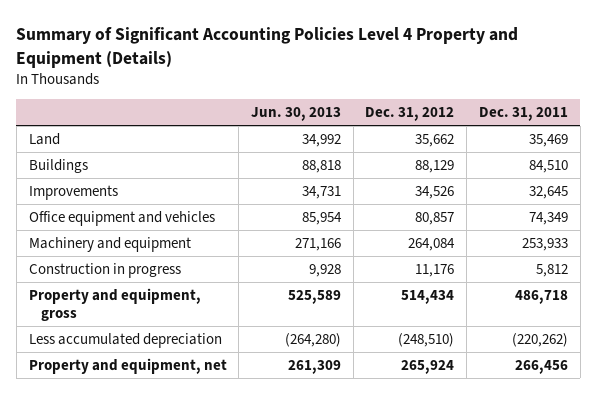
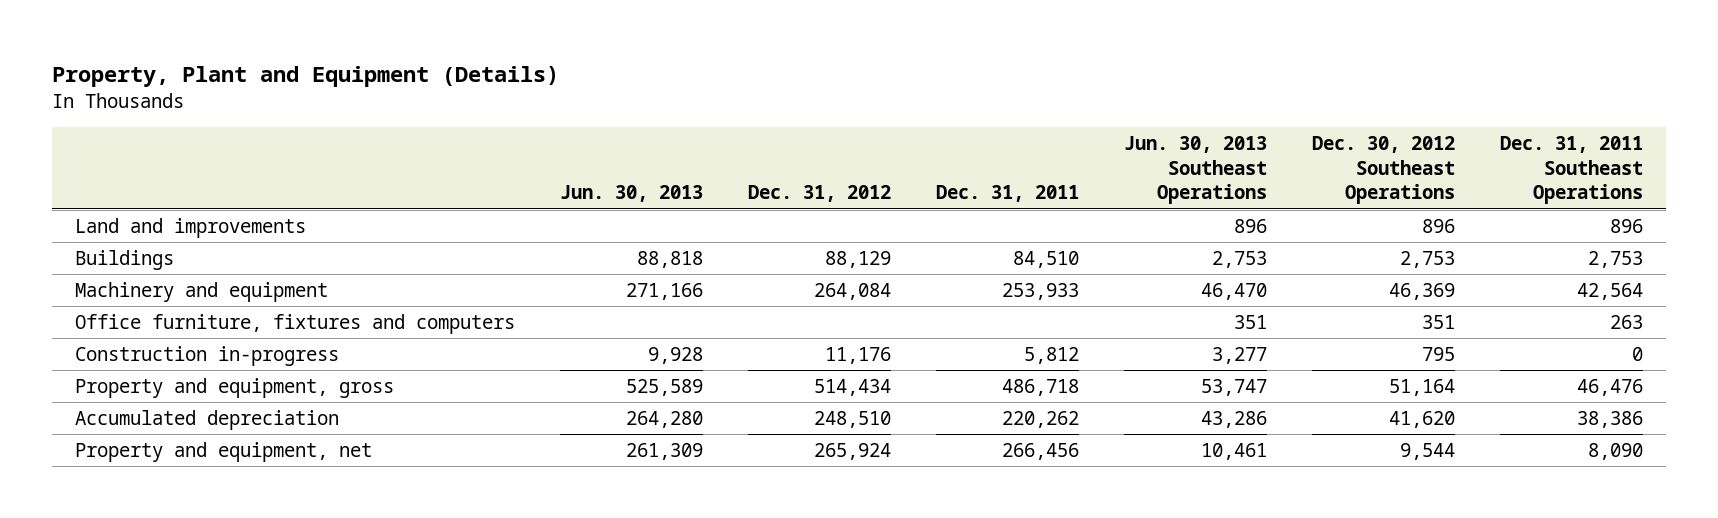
[16,26,519,68] Summary of Significant Accounting Policies Level 4 Property and Equipment (Details) -> [52,66,560,88] Property, Plant and Equipment (Details)
none -> [1124,136,1268,205] Jun. 30, 2013 Southeast Operations
none -> [1312,136,1456,205] Dec. 30, 2012 Southeast Operations
none -> [1500,136,1644,205] Dec. 31, 2011 Southeast Operations
[28,132,60,145] Land -> none
none -> [74,218,306,239] Land and improvements
[28,184,118,200] Improvements -> none
[28,210,215,226] Office equipment and vehicles -> none
none -> [74,314,515,335] Office furniture, fixtures and computers
[28,262,181,278] Construction in progress -> [74,346,339,367] Construction in-progress
[28,332,222,348] Less accumulated depreciation -> [74,410,339,431] Accumulated depreciation
[285,332,342,347] (264,280) -> [625,411,703,429] 264,280
[398,332,455,347] (248,510) -> [814,411,892,429] 248,510
[511,332,568,347] (220,262) -> [1002,411,1080,429] 220,262

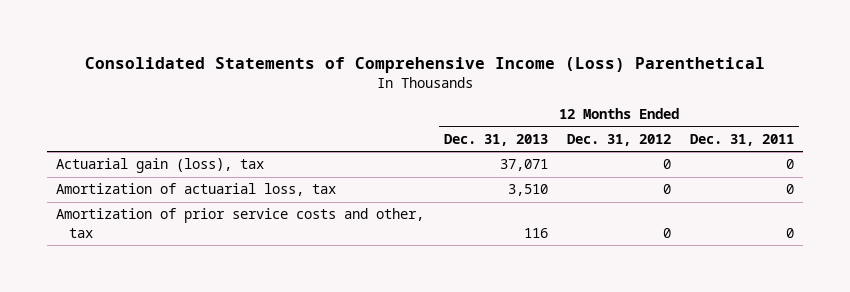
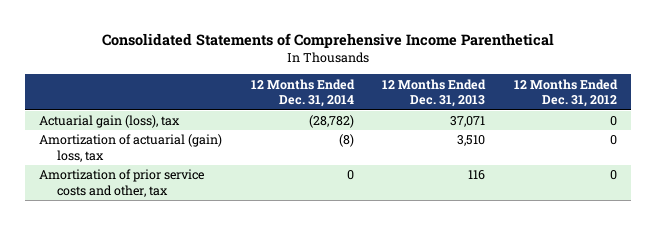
[85,56,766,73] Consolidated Statements of Comprehensive Income (Loss) Parenthetical -> [102,32,555,48] Consolidated Statements of Comprehensive Income Parenthetical
[689,134,794,147] Dec. 31, 2011 -> none
none -> [250,78,355,108] 12 Months Ended Dec. 31, 2014
[56,183,337,197] Amortization of actuarial loss, tax -> [39,134,223,162] Amortization of actuarial (gain) loss, tax

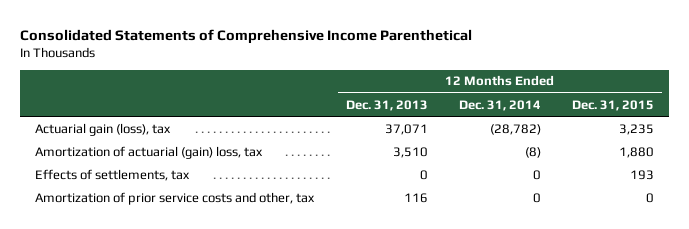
[513,78,618,108] 12 Months Ended Dec. 31, 2012 -> none
none -> [571,99,654,111] Dec. 31, 2015
none -> [35,168,191,181] Effects of settlements, tax

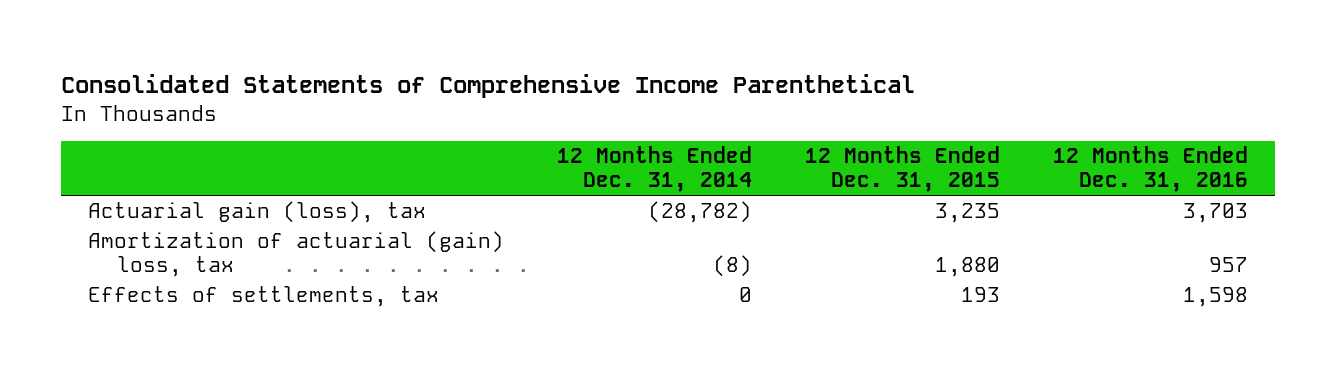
[345,99,428,111] Dec. 31, 2013 -> none
none -> [1053,146,1249,193] 12 Months Ended Dec. 31, 2016
[35,191,316,205] Amortization of prior service costs and other, tax -> none

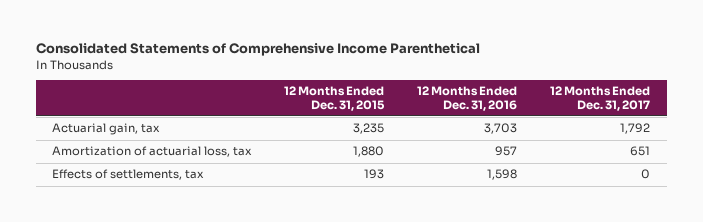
[556,146,752,193] 12 Months Ended Dec. 31, 2014 -> none
none -> [550,86,651,111] 12 Months Ended Dec. 31, 2017
[87,201,426,224] Actuarial gain (loss), tax -> [52,123,161,136] Actuarial gain, tax
[87,231,504,278] Amortization of actuarial (gain) loss, tax -> [52,146,253,158] Amortization of actuarial loss, tax

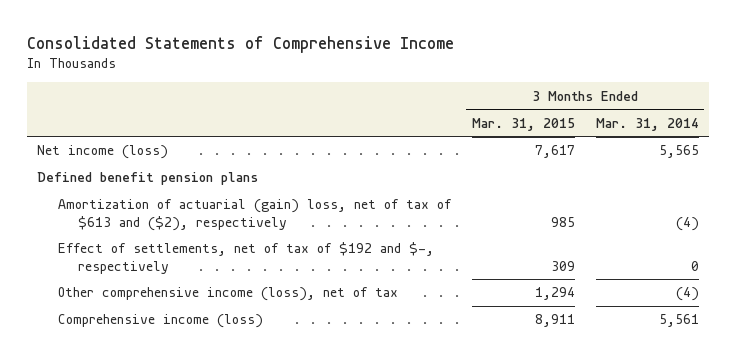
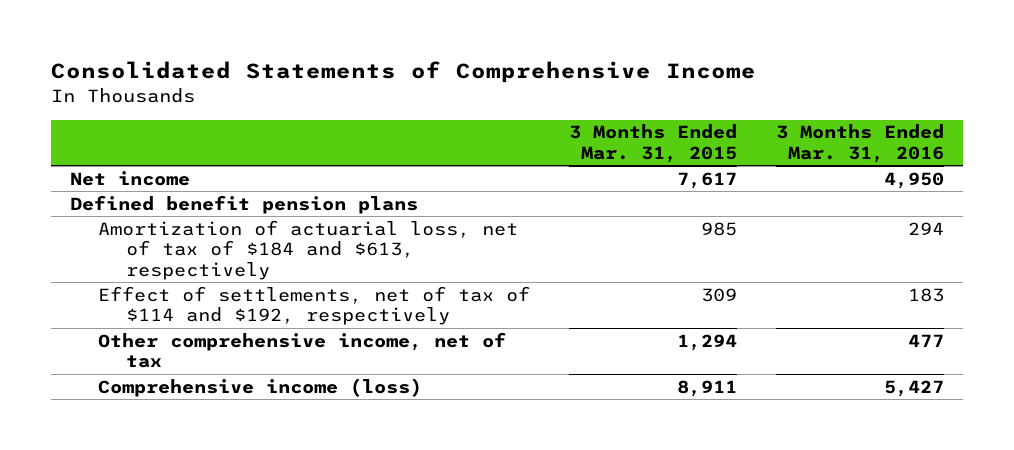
[595,117,699,131] Mar. 31, 2014 -> none
none -> [775,124,944,164] 3 Months Ended Mar. 31, 2016
[37,145,169,160] Net income (loss) -> [69,170,190,186] Net income
[57,199,452,231] Amortization of actuarial (gain) loss, net of tax of $613 and ($2), respectively -> [97,219,518,281] Amortization of actuarial loss, net of tax of $184 and $613, respectively
[57,242,434,274] Effect of settlements, net of tax of $192 and $-, respectively -> [97,285,530,326] Effect of settlements, net of tax of $114 and $192, respectively
[57,287,398,302] Other comprehensive income (loss), net of tax -> [97,331,506,369] Other comprehensive income, net of tax

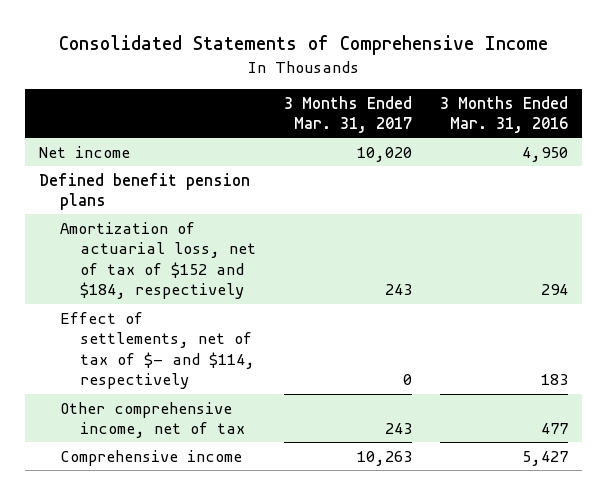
[568,124,737,164] 3 Months Ended Mar. 31, 2015 -> none
none -> [284,95,413,134] 3 Months Ended Mar. 31, 2017
[97,219,518,281] Amortization of actuarial loss, net of tax of $184 and $613, respectively -> [59,221,257,300] Amortization of actuarial loss, net of tax of $152 and $184, respectively
[97,285,530,326] Effect of settlements, net of tax of $114 and $192, respectively -> [59,311,256,390] Effect of settlements, net of tax of $- and $114, respectively
[97,377,422,397] Comprehensive income (loss) -> [59,449,242,466] Comprehensive income

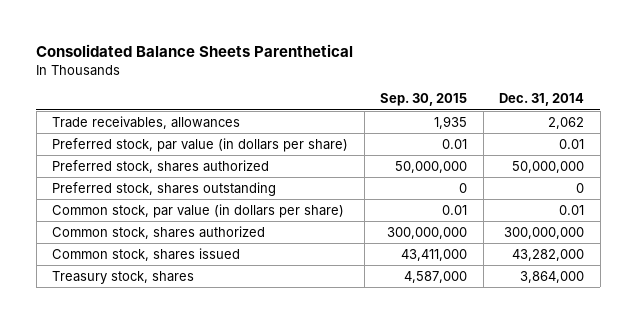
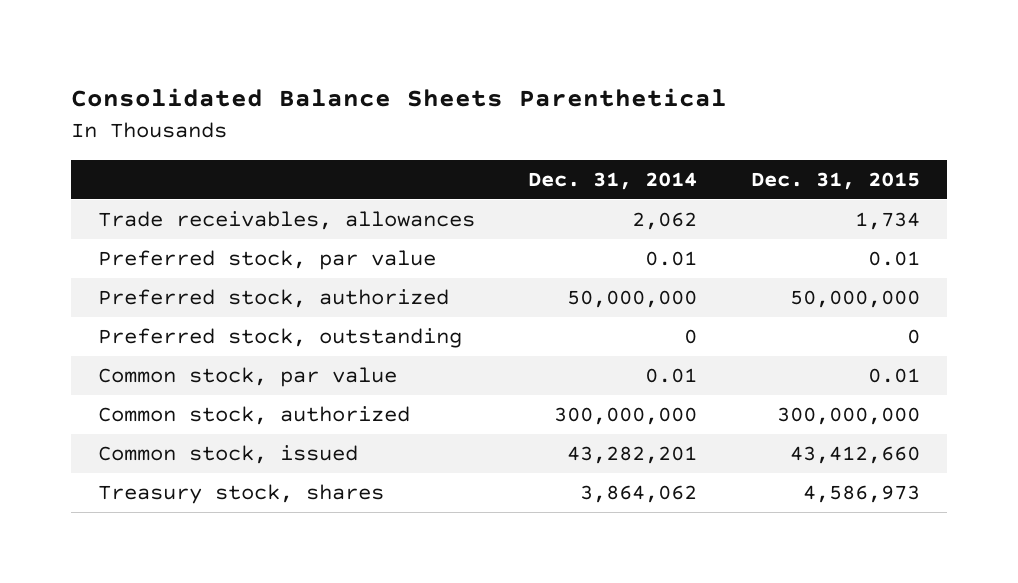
[380,93,468,107] Sep. 30, 2015 -> none
none -> [751,172,921,191] Dec. 31, 2015
[52,137,349,152] Preferred stock, par value (in dollars per share) -> [97,250,436,271] Preferred stock, par value
[52,159,270,173] Preferred stock, shares authorized -> [97,289,449,309] Preferred stock, authorized
[52,181,277,196] Preferred stock, shares outstanding -> [97,328,462,349] Preferred stock, outstanding
[52,203,345,218] Common stock, par value (in dollars per share) -> [97,367,397,388] Common stock, par value
[52,225,266,239] Common stock, shares authorized -> [97,406,410,426] Common stock, authorized
[52,247,241,261] Common stock, shares issued -> [97,445,358,465] Common stock, issued
[512,248,585,261] 43,282,000 -> [567,446,698,465] 43,282,201
[520,270,585,283] 3,864,000 -> [580,485,698,504] 3,864,062

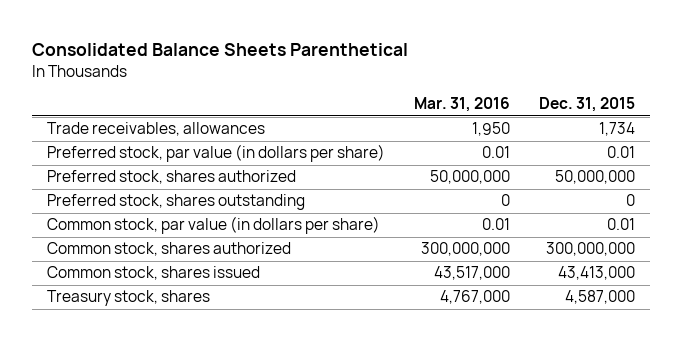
[528,172,698,191] Dec. 31, 2014 -> none
none -> [414,97,511,113] Mar. 31, 2016
[97,250,436,271] Preferred stock, par value -> [46,144,385,163] Preferred stock, par value (in dollars per share)
[97,289,449,309] Preferred stock, authorized -> [46,170,296,185] Preferred stock, shares authorized
[97,328,462,349] Preferred stock, outstanding -> [46,194,305,211] Preferred stock, shares outstanding
[97,367,397,388] Common stock, par value -> [46,216,380,235] Common stock, par value (in dollars per share)
[97,406,410,426] Common stock, authorized -> [46,242,291,257] Common stock, shares authorized
[97,445,358,465] Common stock, issued -> [46,266,260,281] Common stock, shares issued
[790,446,921,465] 43,412,660 -> [558,266,636,281] 43,413,000
[803,485,921,504] 4,586,973 -> [565,290,636,305] 4,587,000

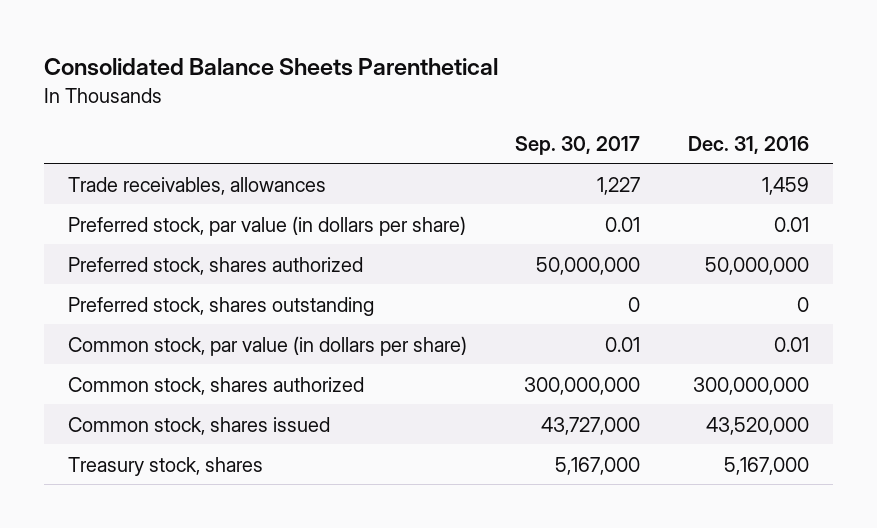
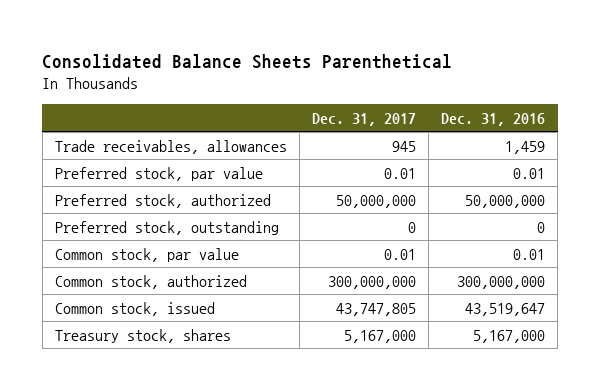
[515,135,641,155] Sep. 30, 2017 -> none
none -> [311,112,416,126] Dec. 31, 2017
[67,215,466,236] Preferred stock, par value (in dollars per share) -> [54,166,263,181] Preferred stock, par value
[67,256,363,275] Preferred stock, shares authorized -> [54,193,271,208] Preferred stock, authorized
[67,296,374,316] Preferred stock, shares outstanding -> [54,220,279,235] Preferred stock, outstanding
[67,335,467,356] Common stock, par value (in dollars per share) -> [54,247,239,262] Common stock, par value
[67,376,364,395] Common stock, shares authorized -> [54,274,247,289] Common stock, authorized
[67,416,330,435] Common stock, shares issued -> [54,301,215,316] Common stock, issued
[706,416,810,435] 43,520,000 -> [464,302,545,316] 43,519,647

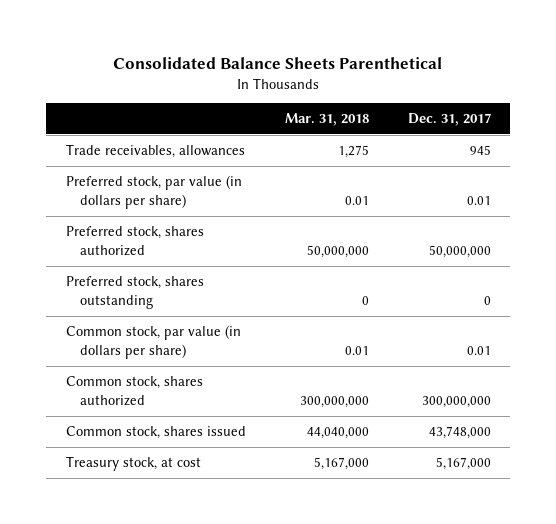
[440,112,545,126] Dec. 31, 2016 -> none
none -> [284,113,369,127] Mar. 31, 2018
[54,166,263,181] Preferred stock, par value -> [65,175,242,210] Preferred stock, par value (in dollars per share)
[54,193,271,208] Preferred stock, authorized -> [65,226,204,257] Preferred stock, shares authorized
[54,220,279,235] Preferred stock, outstanding -> [65,276,204,310] Preferred stock, shares outstanding
[54,247,239,262] Common stock, par value -> [65,325,241,360] Common stock, par value (in dollars per share)
[54,274,247,289] Common stock, authorized -> [65,376,203,407] Common stock, shares authorized
[54,301,215,316] Common stock, issued -> [65,426,246,440] Common stock, shares issued
[335,302,416,316] 43,747,805 -> [428,426,491,440] 43,748,000
[54,328,231,343] Treasury stock, shares -> [65,456,201,472] Treasury stock, at cost

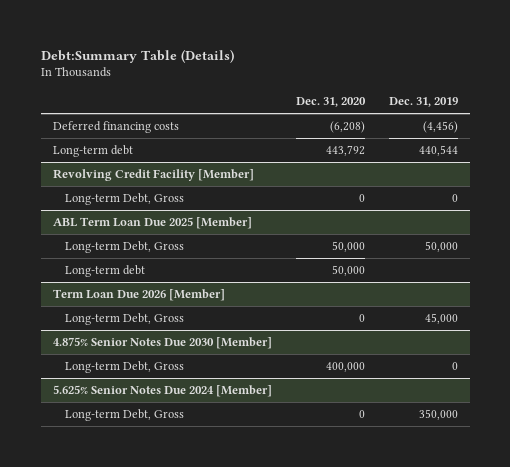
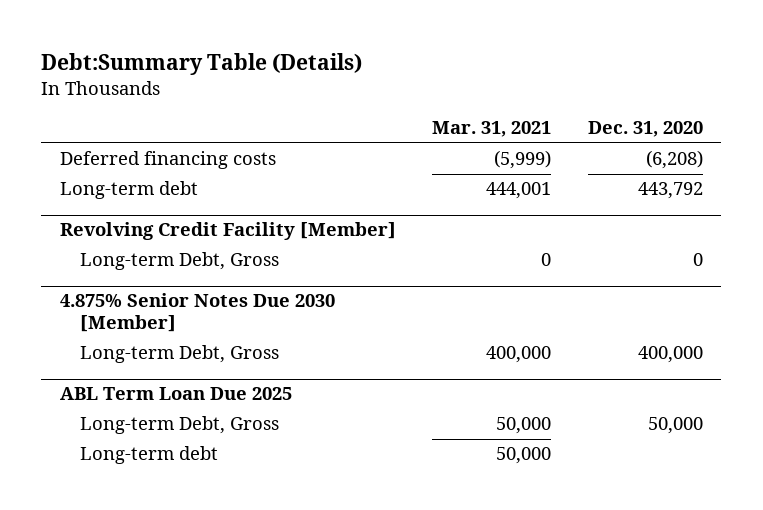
[388,97,458,108] Dec. 31, 2019 -> none
none -> [432,121,552,138] Mar. 31, 2021
[52,217,252,230] ABL Term Loan Due 2025 [Member] -> none
[64,241,184,254] Long-term Debt, Gross -> none
[64,265,145,278] Long-term debt -> none
[52,289,225,302] Term Loan Due 2026 [Member] -> none
[64,313,184,326] Long-term Debt, Gross -> none
[52,385,272,398] 5.625% Senior Notes Due 2024 [Member] -> none
none -> [59,387,292,401] ABL Term Loan Due 2025
[358,410,365,419] 0 -> [648,417,704,435] 50,000
none -> [80,446,219,465] Long-term debt

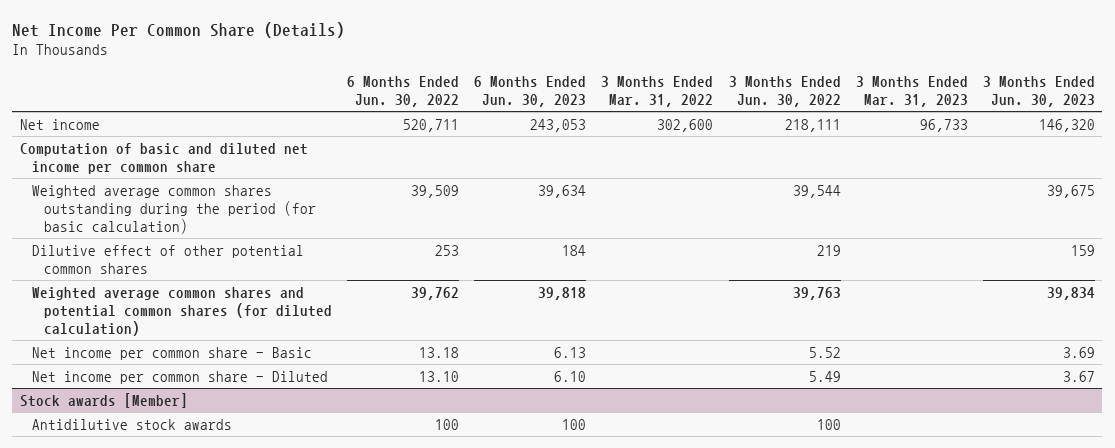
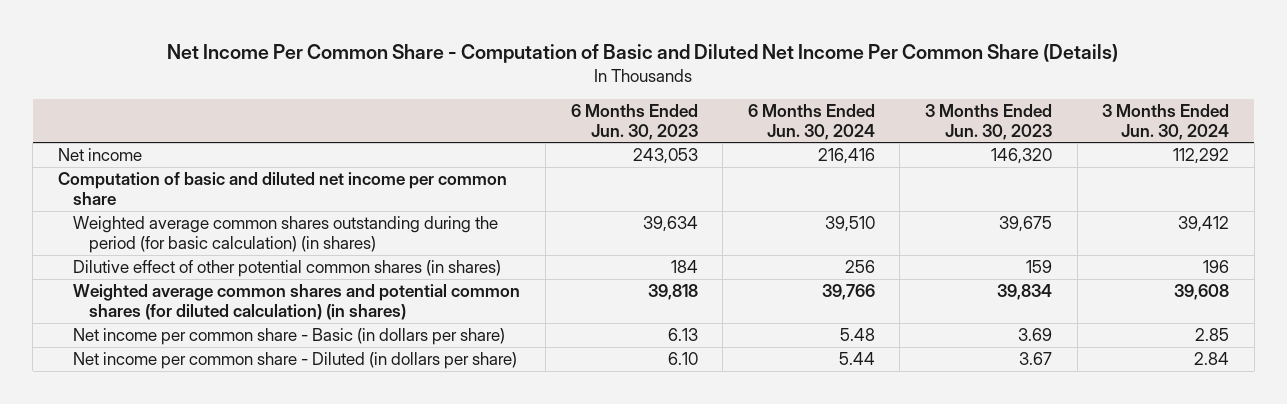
[12,21,346,38] Net Income Per Common Share (Details) -> [167,43,1119,63] Net Income Per Common Share - Computation of Basic and Diluted Net Income Per Common Share (Details)
[347,75,460,107] 6 Months Ended Jun. 30, 2022 -> none
[601,75,714,107] 3 Months Ended Mar. 31, 2022 -> none
[728,75,841,107] 3 Months Ended Jun. 30, 2022 -> none
[855,75,968,107] 3 Months Ended Mar. 31, 2023 -> none
none -> [747,103,875,140] 6 Months Ended Jun. 30, 2024
none -> [1102,103,1230,140] 3 Months Ended Jun. 30, 2024
[19,392,188,408] Stock awards [Member] -> none
[31,418,232,430] Antidilutive stock awards -> none
[31,184,316,234] Weighted average common shares outstanding during the period (for basic calculation) -> [73,216,499,253] Weighted average common shares outstanding during the period (for basic calculation) (in shares)
[31,244,304,274] Dilutive effect of other potential common shares -> [73,260,502,278] Dilutive effect of other potential common shares (in shares)
[31,286,332,336] Weighted average common shares and potential common shares (for diluted calculation) -> [73,284,521,320] Weighted average common shares and potential common shares (for diluted calculation) (in shares)
[31,346,312,360] Net income per common share - Basic -> [73,328,506,346] Net income per common share - Basic (in dollars per share)
[31,370,328,384] Net income per common share - Diluted -> [73,352,518,370] Net income per common share - Diluted (in dollars per share)

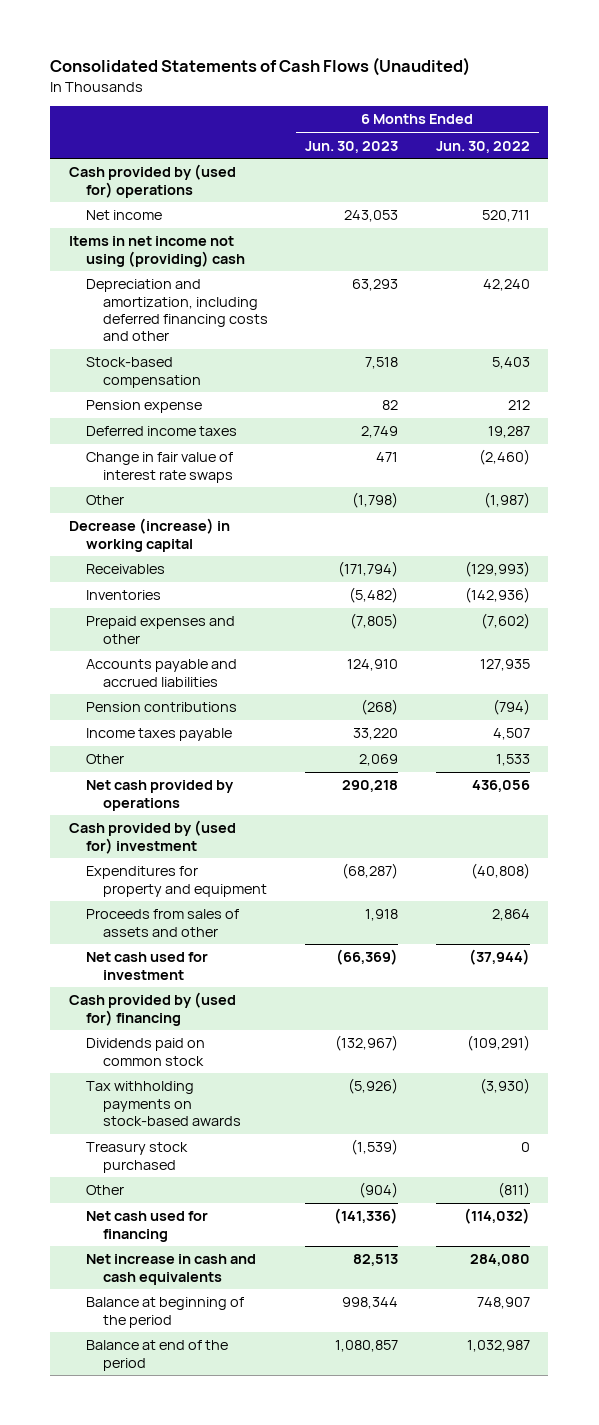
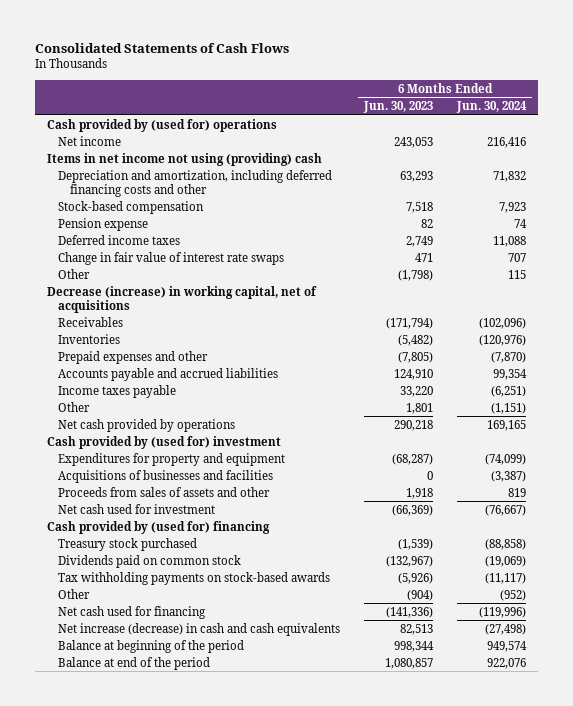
[50,57,471,77] Consolidated Statements of Cash Flows (Unaudited) -> [34,42,289,53] Consolidated Statements of Cash Flows
[435,140,530,153] Jun. 30, 2022 -> none
none -> [455,100,527,113] Jun. 30, 2024
[68,518,230,552] Decrease (increase) in working capital -> [46,285,317,313] Decrease (increase) in working capital, net of acquisitions
[85,702,237,713] Pension contributions -> none
[359,754,399,767] 2,069 -> [406,402,434,414] 1,801
none -> [58,469,274,483] Acquisitions of businesses and facilities
[85,1142,188,1173] Treasury stock purchased -> [58,537,198,551] Treasury stock purchased
[85,1254,256,1285] Net increase in cash and cash equivalents -> [58,622,341,636] Net increase (decrease) in cash and cash equivalents

